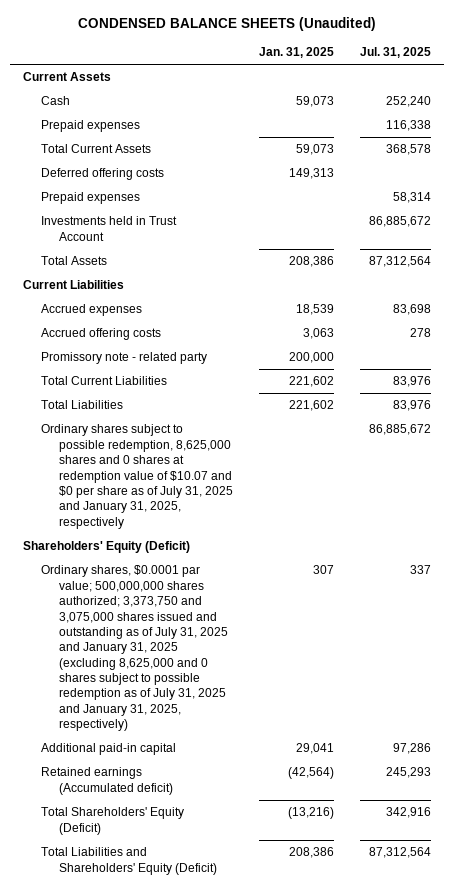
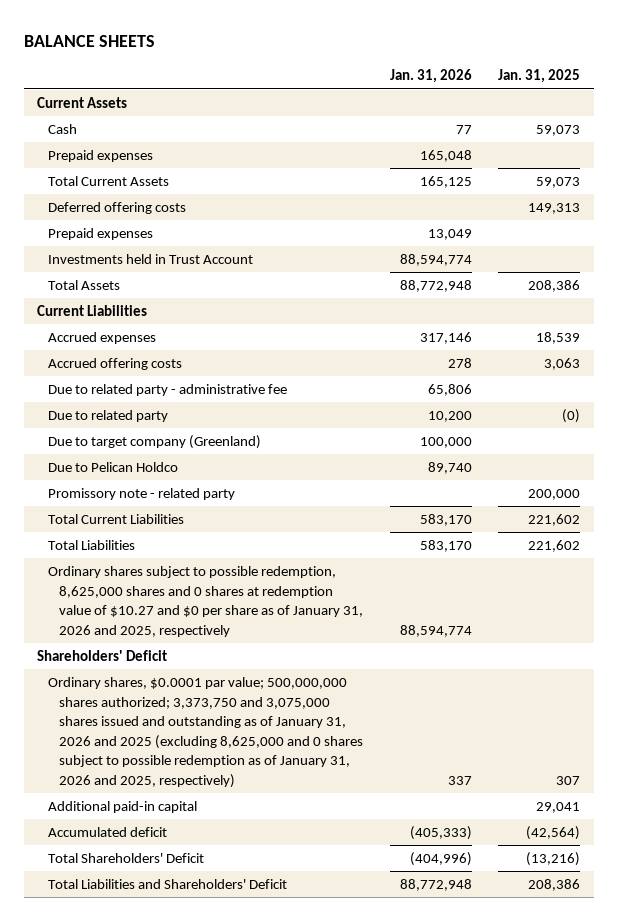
[77,17,376,32] CONDENSED BALANCE SHEETS (Unaudited) -> [23,35,155,48] BALANCE SHEETS
[359,47,431,59] Jul. 31, 2025 -> none
none -> [389,69,472,84] Jan. 31, 2026
none -> [47,384,287,397] Due to related party - administrative fee
none -> [47,410,168,423] Due to related party
none -> [47,435,261,450] Due to target company (Greenland)
none -> [47,462,178,473] Due to Pelican Holdco
[40,424,234,529] Ordinary shares subject to possible redemption, 8,625,000 shares and 0 shares at redemption value of $10.07 and $0 per share as of July 31, 2025 and January 31, 2025, respectively -> [47,566,364,637] Ordinary shares subject to possible redemption, 8,625,000 shares and 0 shares at redemption value of $10.27 and $0 per share as of January 31, 2026 and 2025, respectively
[22,541,190,554] Shareholders' Equity (Deficit) -> [36,650,167,662] Shareholders' Deficit
[40,565,229,732] Ordinary shares, $0.0001 par value; 500,000,000 shares authorized; 3,373,750 and 3,075,000 shares issued and outstanding as of July 31, 2025 and January 31, 2025 (excluding 8,625,000 and 0 shares subject to possible redemption as of July 31, 2025 and January 31, 2025, respectively) -> [47,677,364,788] Ordinary shares, $0.0001 par value; 500,000,000 shares authorized; 3,373,750 and 3,075,000 shares issued and outstanding as of January 31, 2026 and 2025 (excluding 8,625,000 and 0 shares subject to possible redemption as of January 31, 2026 and 2025, respectively)
[40,767,174,795] Retained earnings (Accumulated deficit) -> [47,827,167,838] Accumulated deficit
[40,807,184,835] Total Shareholders' Equity (Deficit) -> [47,853,204,864] Total Shareholders' Deficit
[40,847,218,875] Total Liabilities and Shareholders' Equity (Deficit) -> [47,879,287,890] Total Liabilities and Shareholders' Deficit

